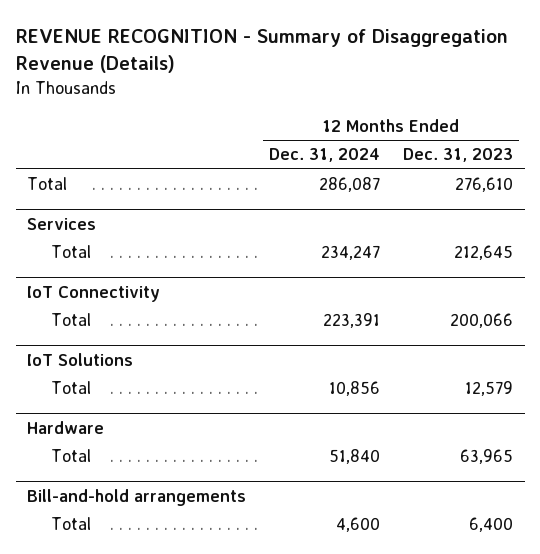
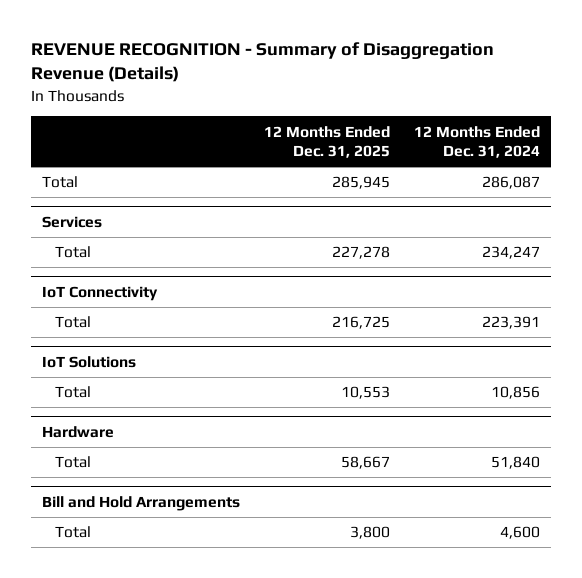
[403,148,514,163] Dec. 31, 2023 -> none
none -> [263,125,390,159] 12 Months Ended Dec. 31, 2025
[27,488,247,506] Bill-and-hold arrangements -> [42,495,241,511] Bill and Hold Arrangements

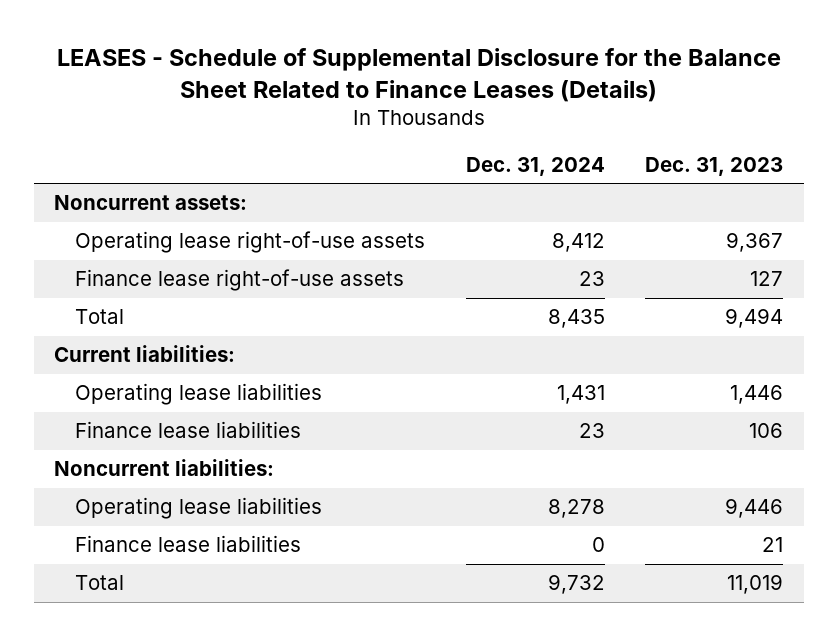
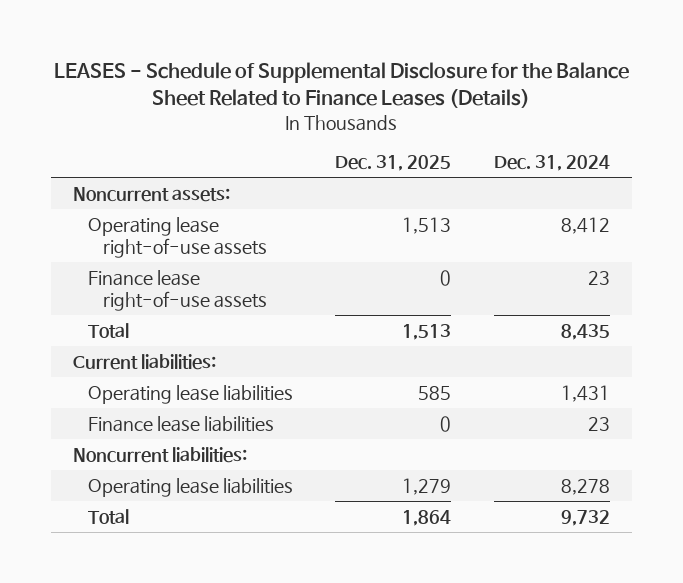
[645,157,784,177] Dec. 31, 2023 -> none
none -> [335,154,452,171] Dec. 31, 2025
[74,535,301,553] Finance lease liabilities -> none

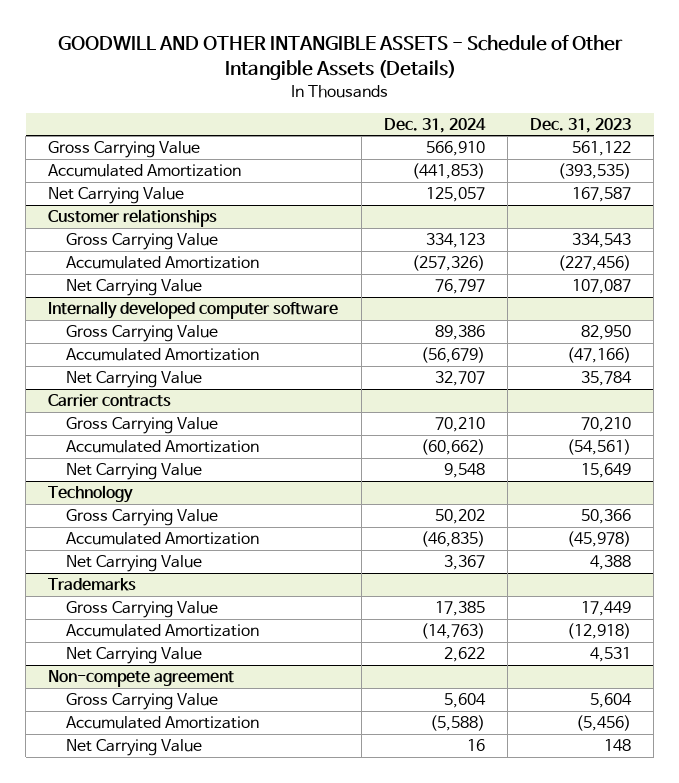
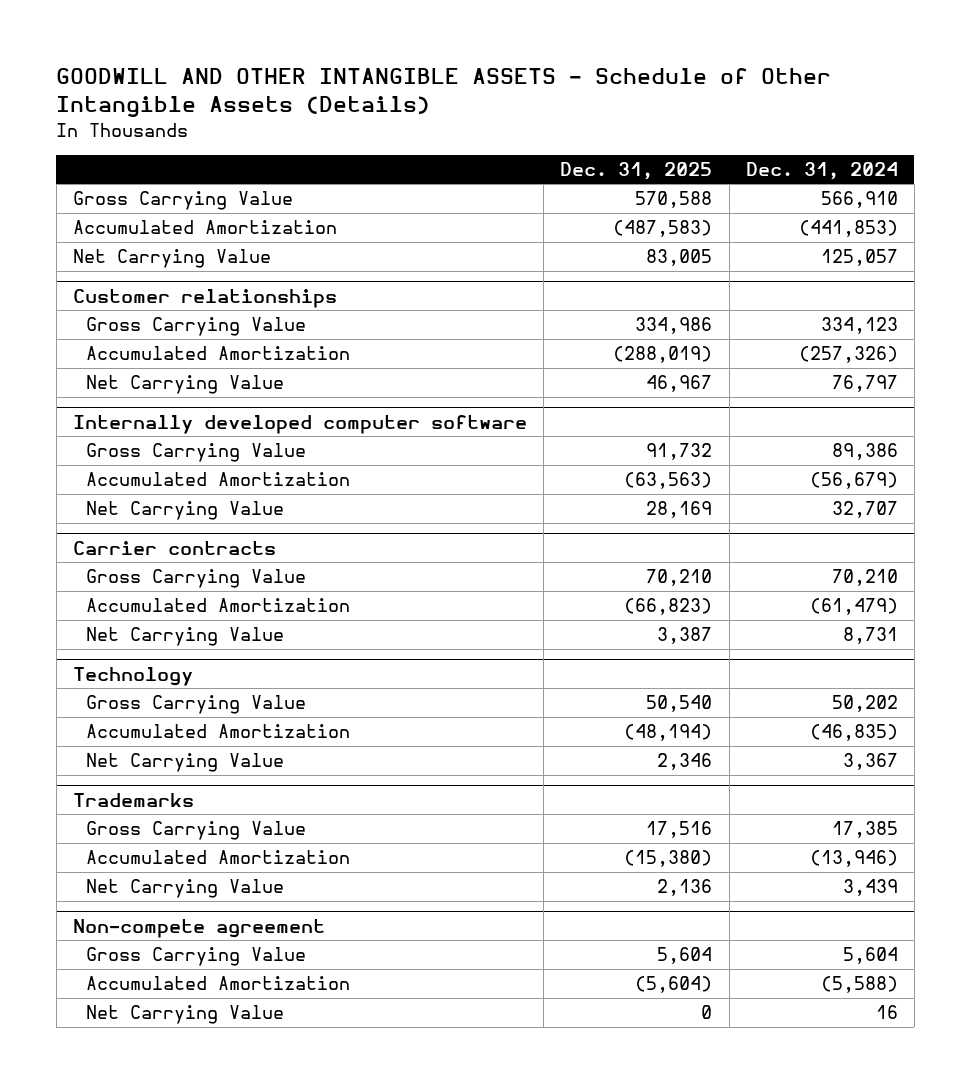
[529,117,631,133] Dec. 31, 2023 -> none
none -> [560,161,713,180] Dec. 31, 2025
[420,439,485,456] (60,662) -> [809,598,898,616] (61,479)
[443,463,485,479] 9,548 -> [842,627,898,645] 8,731
[420,623,485,640] (14,763) -> [809,850,898,868] (13,946)
[443,647,485,663] 2,622 -> [842,879,898,897] 3,439

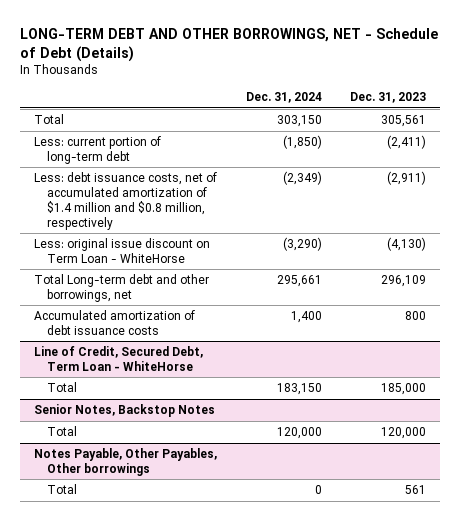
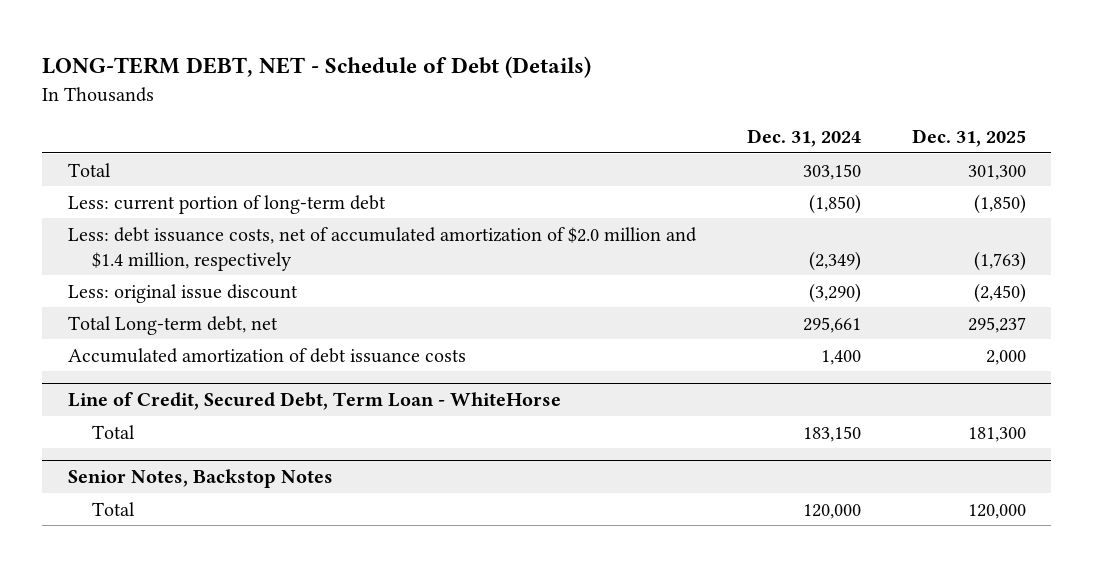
[20,27,439,62] LONG-TERM DEBT AND OTHER BORROWINGS, NET - Schedule of Debt (Details) -> [42,56,592,79] LONG-TERM DEBT, NET - Schedule of Debt (Details)
[349,92,426,104] Dec. 31, 2023 -> none
none -> [911,129,1026,148] Dec. 31, 2025
[34,172,218,230] Less: debt issuance costs, net of accumulated amortization of $1.4 million and $0.8 million, respectively -> [67,226,697,271] Less: debt issuance costs, net of accumulated amortization of $2.0 million and $1.4 million, respectively
[34,238,211,264] Less: original issue discount on Term Loan - WhiteHorse -> [67,283,298,303] Less: original issue discount
[34,274,210,303] Total Long-term debt and other borrowings, net -> [67,315,278,335] Total Long-term debt, net
[34,448,218,477] Notes Payable, Other Payables, Other borrowings -> none
[46,484,77,495] Total -> none

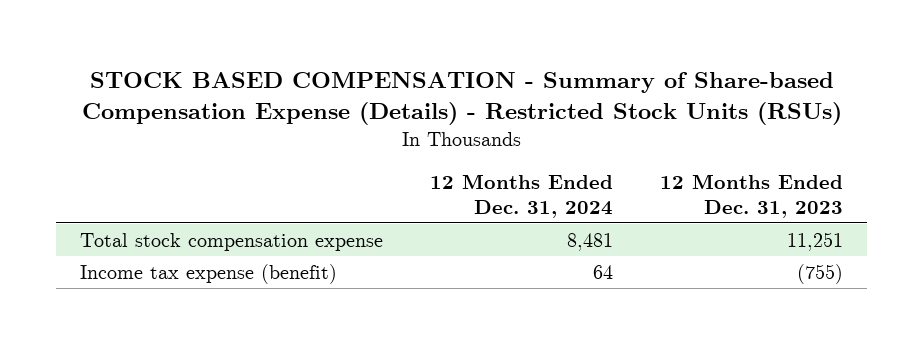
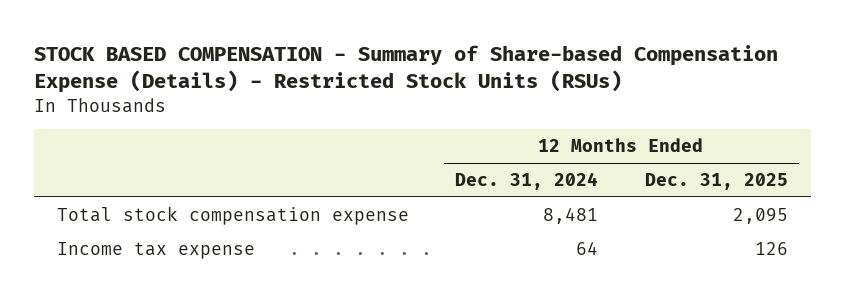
[660,174,844,219] 12 Months Ended Dec. 31, 2023 -> none
none -> [644,173,788,191] Dec. 31, 2025
[79,263,337,284] Income tax expense (benefit) -> [56,242,255,260] Income tax expense

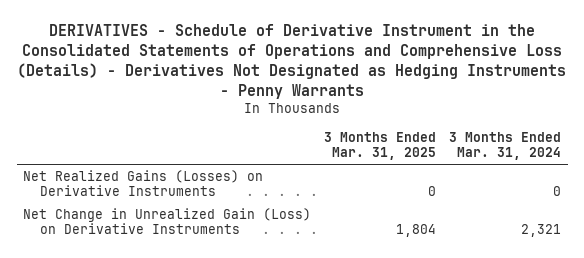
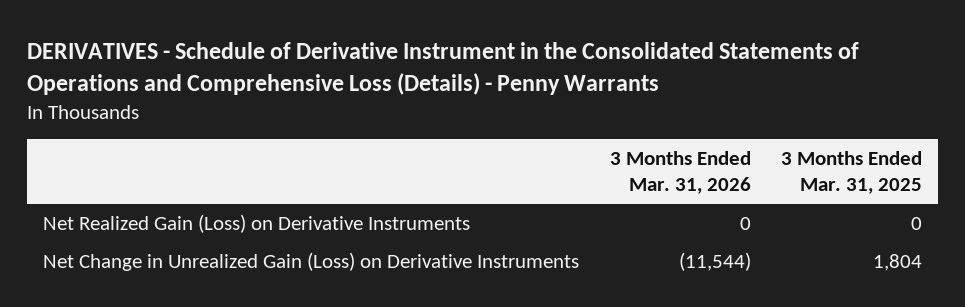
[17,24,567,99] DERIVATIVES - Schedule of Derivative Instrument in the Consolidated Statements of Operations and Comprehensive Loss (Details) - Derivatives Not Designated as Hedging Instruments - Penny Warrants -> [27,42,860,95] DERIVATIVES - Schedule of Derivative Instrument in the Consolidated Statements of Operations and Comprehensive Loss (Details) - Penny Warrants
[449,132,562,161] 3 Months Ended Mar. 31, 2024 -> none
none -> [609,150,751,194] 3 Months Ended Mar. 31, 2026
[23,170,264,197] Net Realized Gains (Losses) on Derivative Instruments -> [42,213,470,233] Net Realized Gain (Loss) on Derivative Instruments

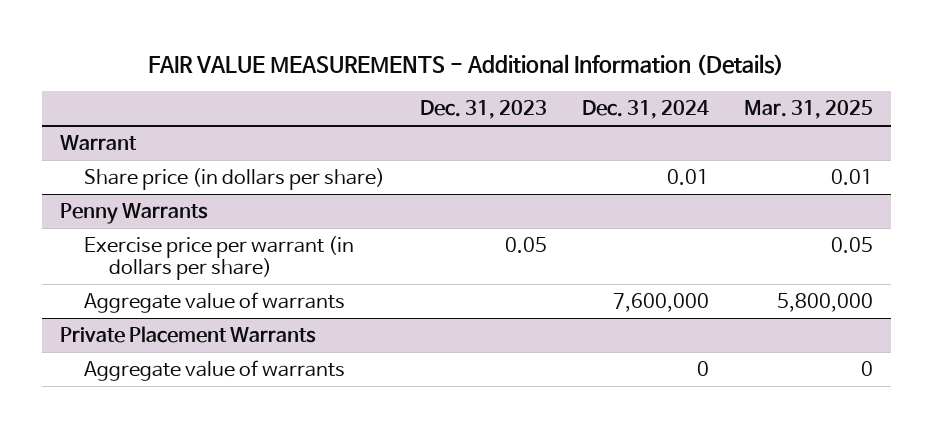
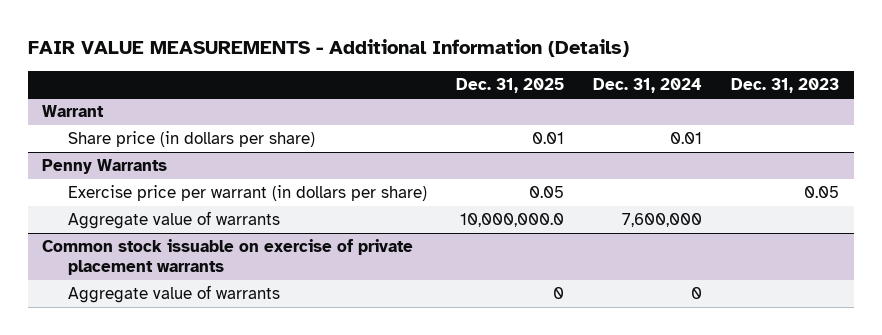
[744,100,874,120] Mar. 31, 2025 -> none
none -> [456,77,565,93] Dec. 31, 2025
[59,325,316,343] Private Placement Warrants -> [42,239,414,276] Common stock issuable on exercise of private placement warrants

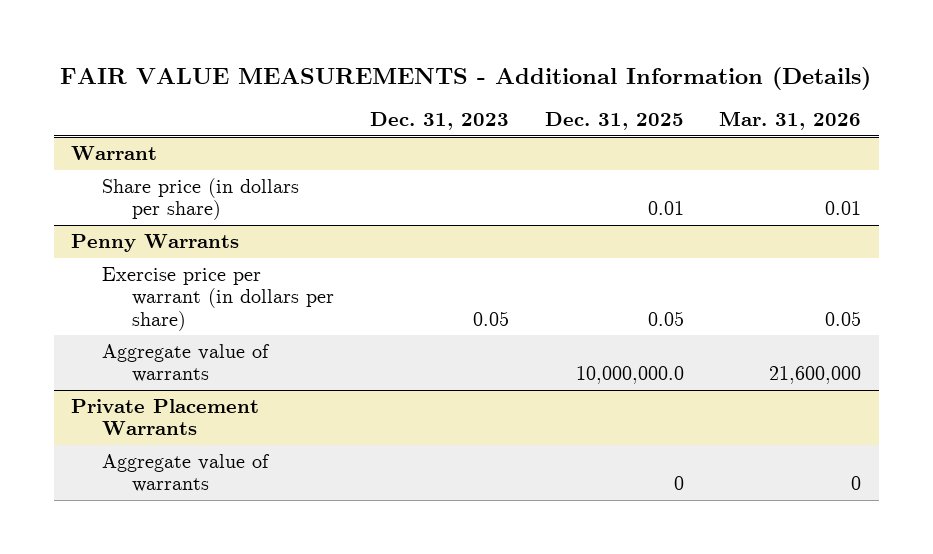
[593,77,703,93] Dec. 31, 2024 -> none
none -> [719,111,862,131] Mar. 31, 2026
[42,239,414,276] Common stock issuable on exercise of private placement warrants -> [71,399,260,436] Private Placement Warrants

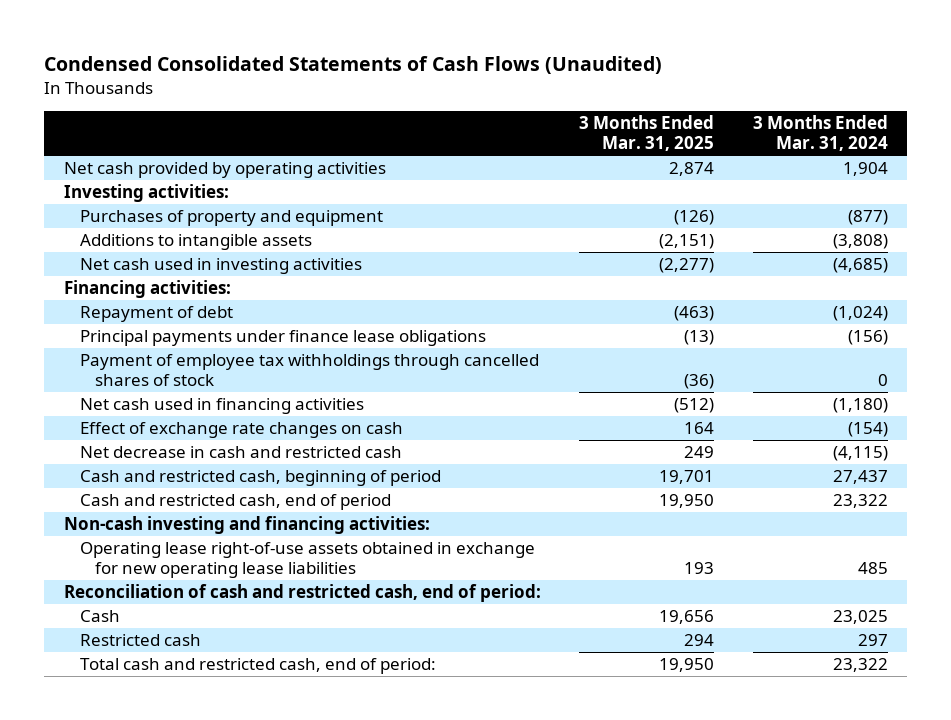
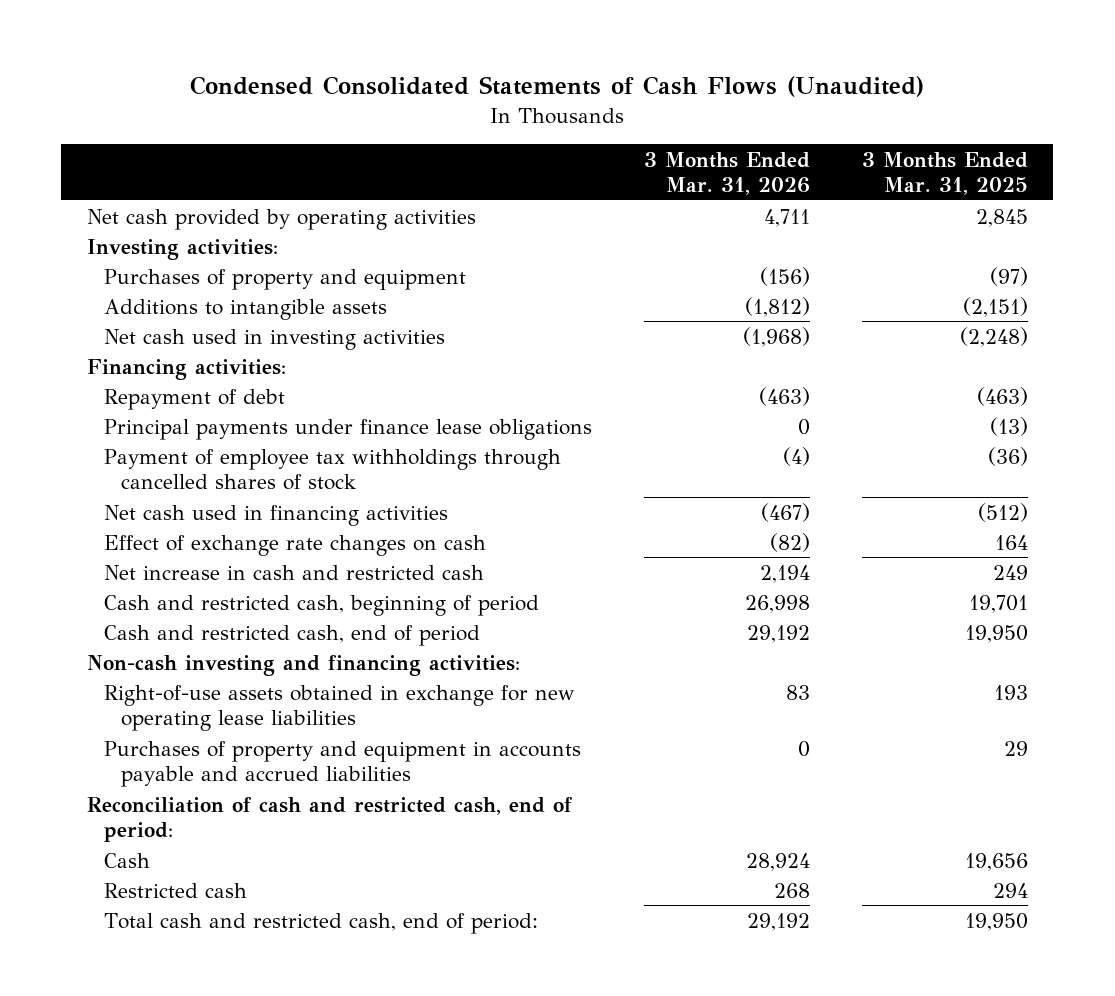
[752,115,888,152] 3 Months Ended Mar. 31, 2024 -> none
none -> [643,151,810,196] 3 Months Ended Mar. 31, 2026
[669,162,715,177] 2,874 -> [975,208,1028,227] 2,845
[674,210,715,226] (126) -> [989,266,1028,286] (97)
[659,258,715,274] (2,277) -> [959,326,1028,347] (2,248)
[79,446,402,459] Net decrease in cash and restricted cash -> [103,564,484,580] Net increase in cash and restricted cash
[79,542,535,579] Operating lease right-of-use assets obtained in exchange for new operating lease liabilities -> [103,684,575,731] Right-of-use assets obtained in exchange for new operating lease liabilities
none -> [103,740,581,787] Purchases of property and equipment in accounts payable and accrued liabilities

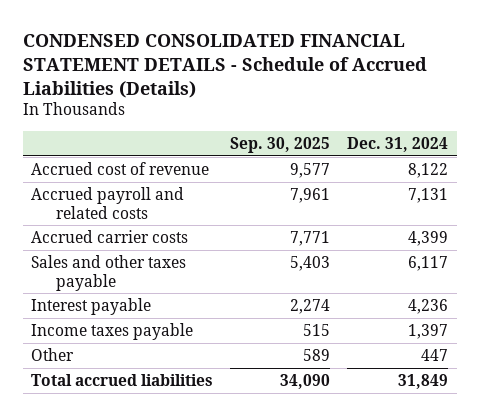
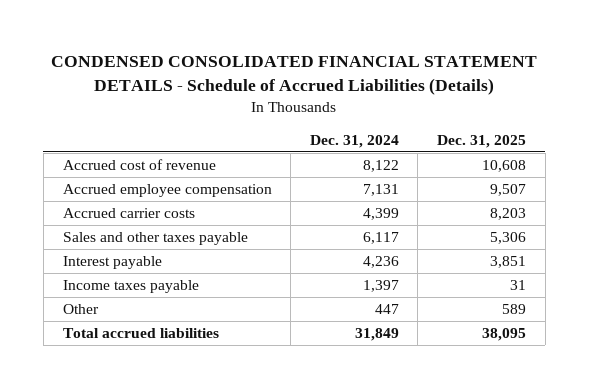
[230,136,331,153] Sep. 30, 2025 -> none
none -> [437,134,527,148] Dec. 31, 2025
[31,186,185,219] Accrued payroll and related costs -> [62,184,272,198] Accrued employee compensation

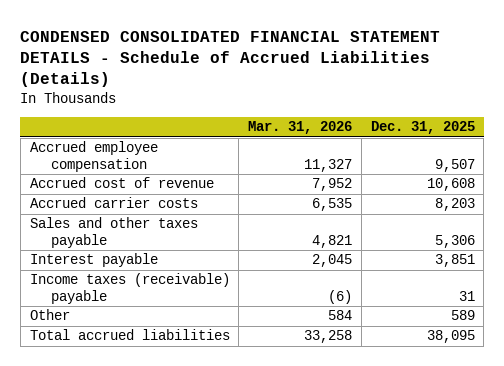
[309,134,399,148] Dec. 31, 2024 -> none
none -> [248,121,353,135] Mar. 31, 2026
[62,159,216,171] Accrued cost of revenue -> [29,177,214,189] Accrued cost of revenue
[62,280,199,294] Income taxes payable -> [29,273,230,304] Income taxes (receivable) payable

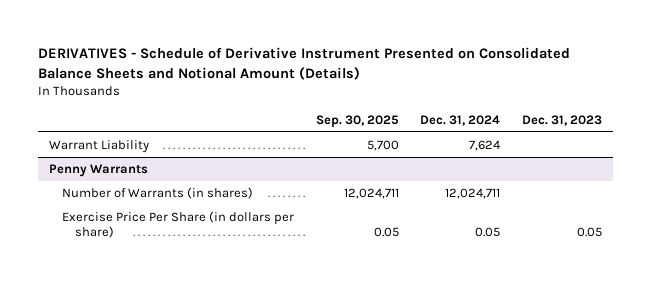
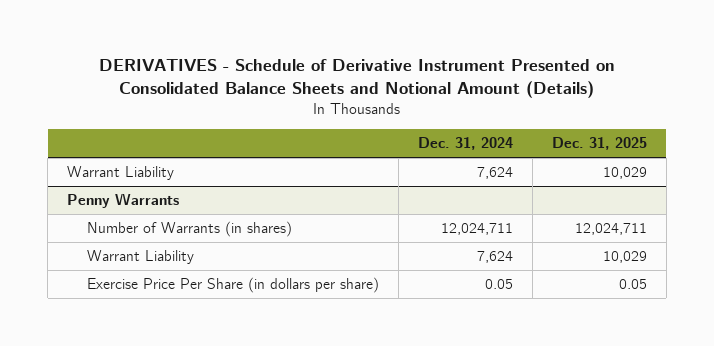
[315,114,399,128] Sep. 30, 2025 -> none
[521,114,602,126] Dec. 31, 2023 -> none
none -> [551,137,647,151] Dec. 31, 2025
none -> [86,250,194,265] Warrant Liability

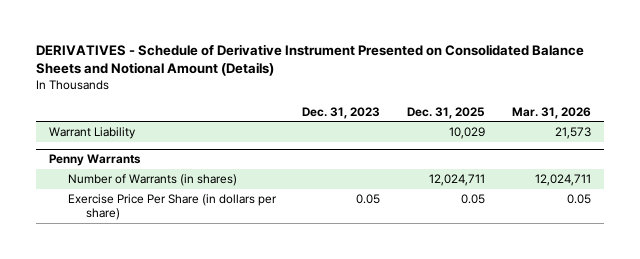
[417,137,513,151] Dec. 31, 2024 -> none
none -> [302,106,381,119] Dec. 31, 2023
none -> [511,106,591,119] Mar. 31, 2026
[86,250,194,265] Warrant Liability -> none

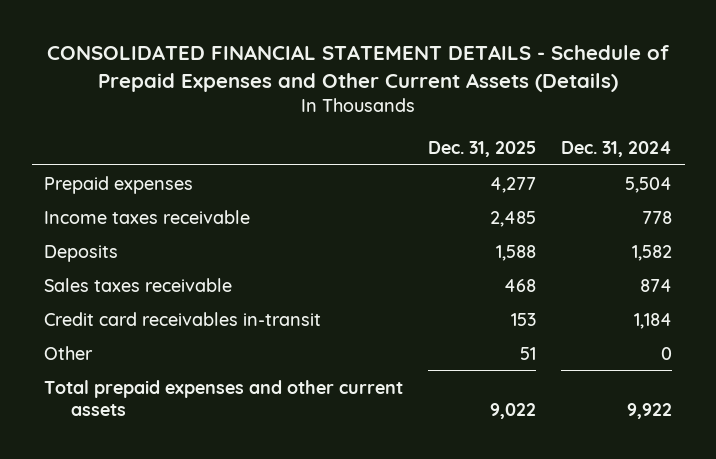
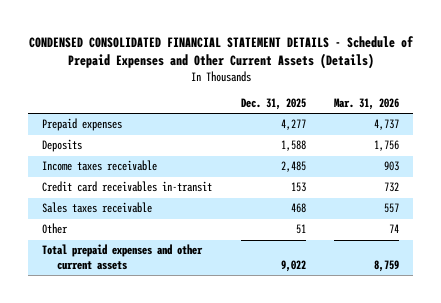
[47,44,670,92] CONSOLIDATED FINANCIAL STATEMENT DETAILS - Schedule of Prepaid Expenses and Other Current Assets (Details) -> [28,35,414,69] CONDENSED CONSOLIDATED FINANCIAL STATEMENT DETAILS - Schedule of Prepaid Expenses and Other Current Assets (Details)
[561,140,673,157] Dec. 31, 2024 -> none
none -> [333,97,399,110] Mar. 31, 2026
[44,209,251,224] Income taxes receivable -> [42,160,158,172] Income taxes receivable
[44,277,233,292] Sales taxes receivable -> [42,202,153,214] Sales taxes receivable

